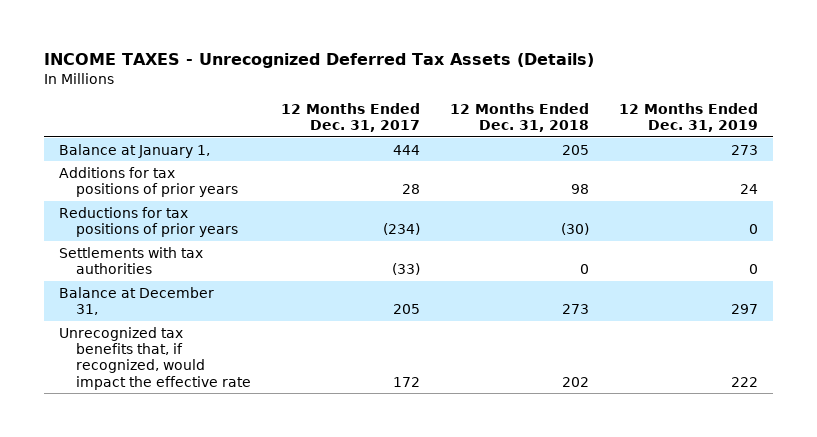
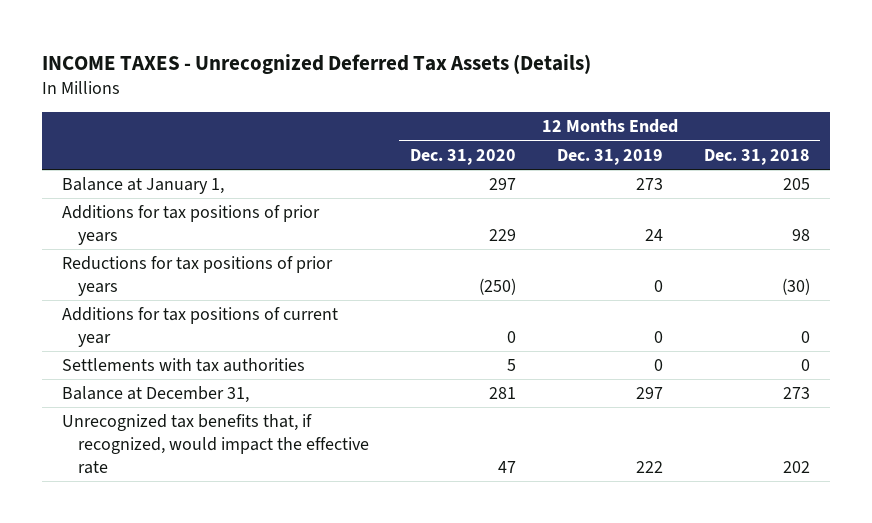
[281,102,421,133] 12 Months Ended Dec. 31, 2017 -> none
none -> [409,148,516,165] Dec. 31, 2020
none -> [62,307,339,348] Additions for tax positions of current year

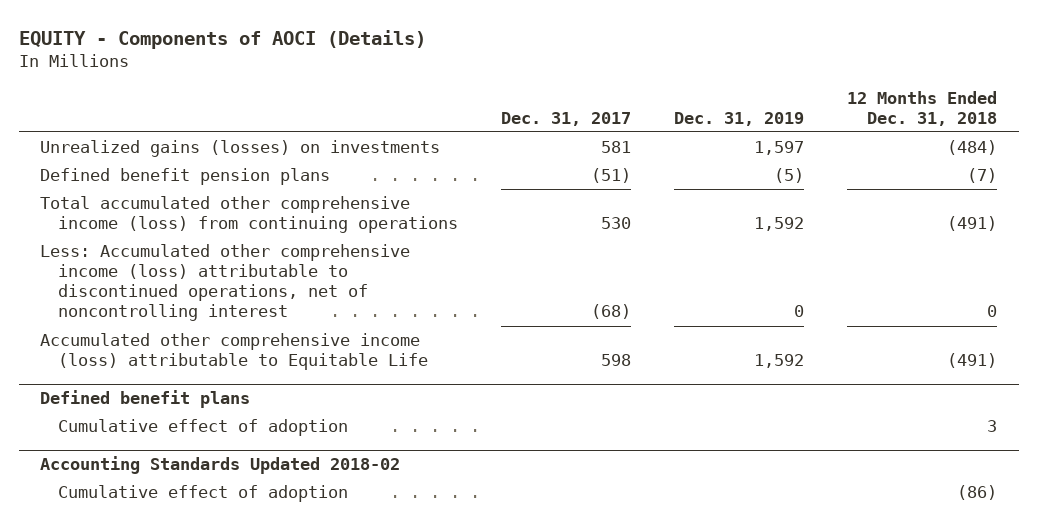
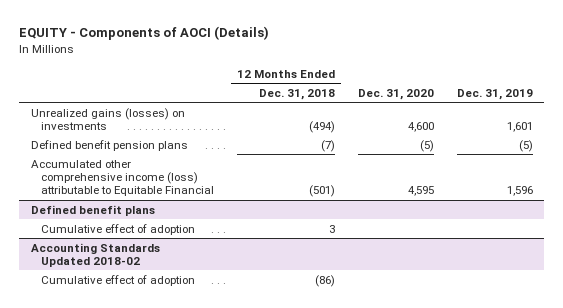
[501,111,632,126] Dec. 31, 2017 -> none
none -> [357,88,434,100] Dec. 31, 2020
[754,141,805,156] 1,597 -> [506,121,533,132] 1,601
[947,140,998,156] (484) -> [309,120,336,133] (494)
[40,196,459,234] Total accumulated other comprehensive income (loss) from continuing operations -> none
[40,244,411,322] Less: Accumulated other comprehensive income (loss) attributable to discontinued operations, net of noncontrolling interest -> none
[40,333,429,371] Accumulated other comprehensive income (loss) attributable to Equitable Life -> [30,159,215,197] Accumulated other comprehensive income (loss) attributable to Equitable Financial
[754,354,805,369] 1,592 -> [506,186,533,197] 1,596
[947,353,998,369] (491) -> [309,185,336,198] (501)

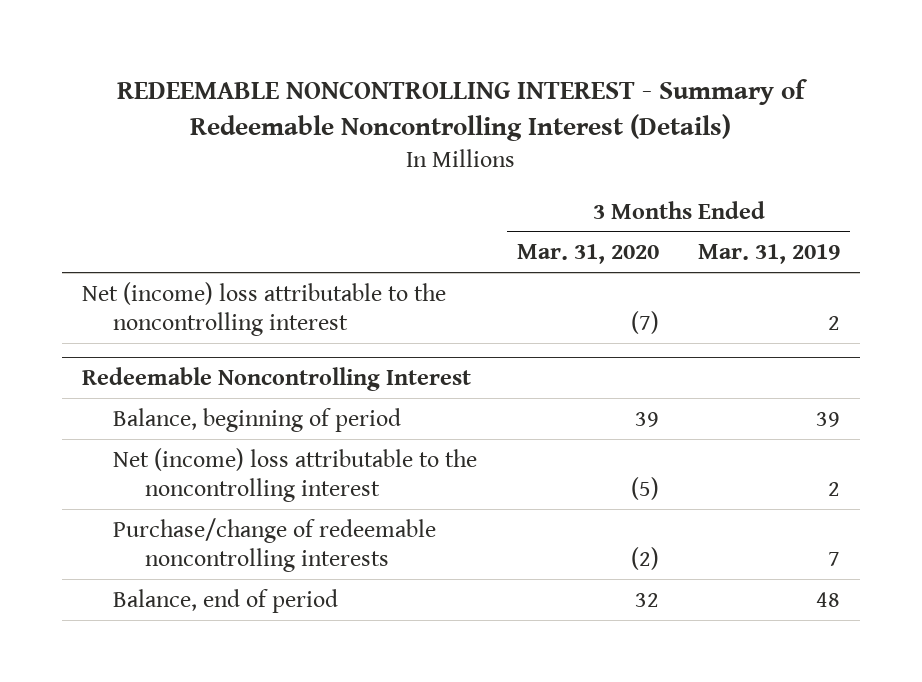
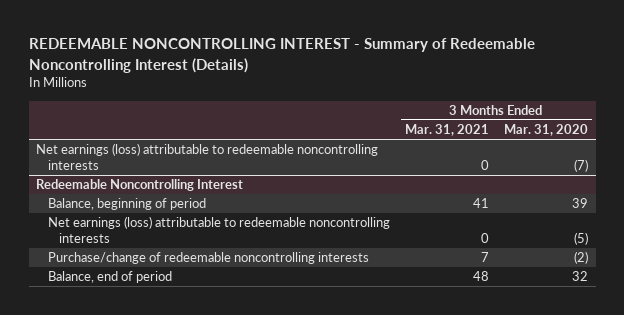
[698,244,841,265] Mar. 31, 2019 -> none
none -> [404,124,489,137] Mar. 31, 2021
[81,281,446,336] Net (income) loss attributable to the noncontrolling interest -> [36,143,379,171] Net earnings (loss) attributable to redeemable noncontrolling interests
[113,447,478,502] Net (income) loss attributable to the noncontrolling interest -> [47,216,390,244] Net earnings (loss) attributable to redeemable noncontrolling interests

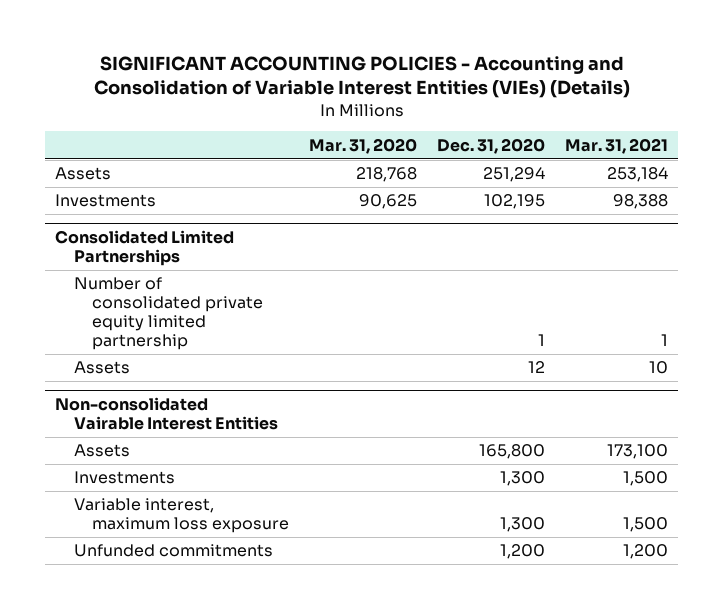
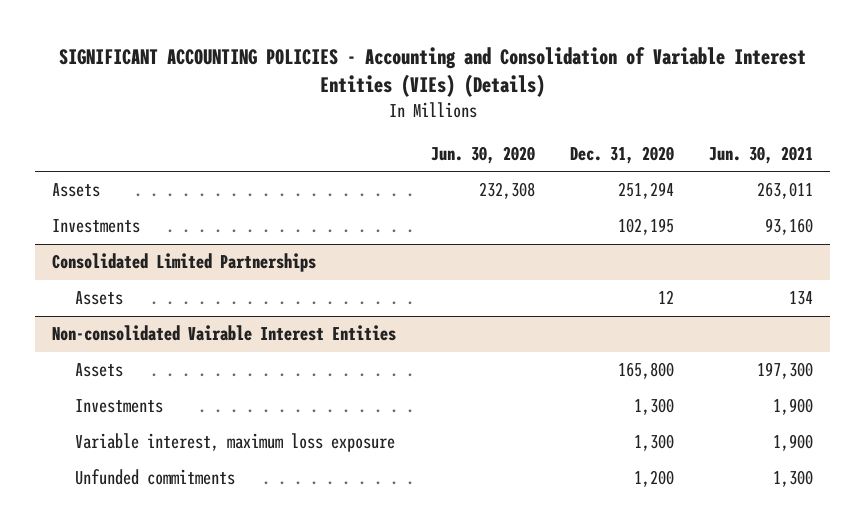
[309,137,418,154] Mar. 31, 2020 -> none
[565,137,669,154] Mar. 31, 2021 -> none
none -> [431,145,536,164] Jun. 30, 2020
none -> [708,145,813,164] Jun. 30, 2021
[73,277,264,351] Number of consolidated private equity limited partnership -> none

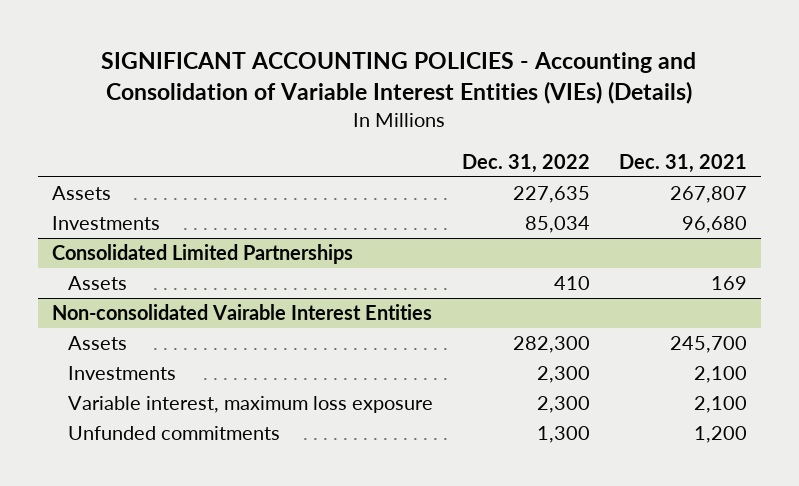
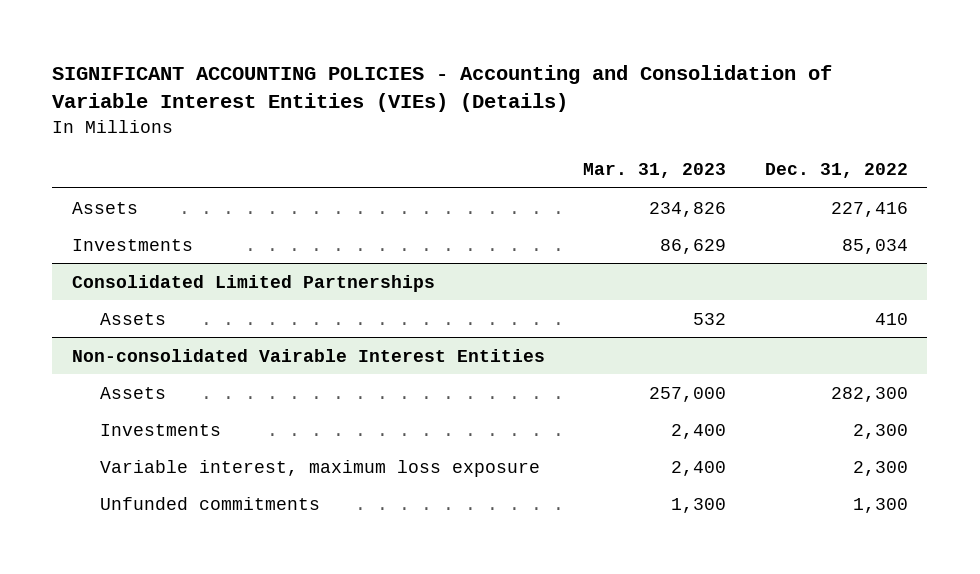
[618,154,747,174] Dec. 31, 2021 -> none
none -> [583,163,727,179] Mar. 31, 2023
[513,186,591,204] 227,635 -> [830,201,908,217] 227,416

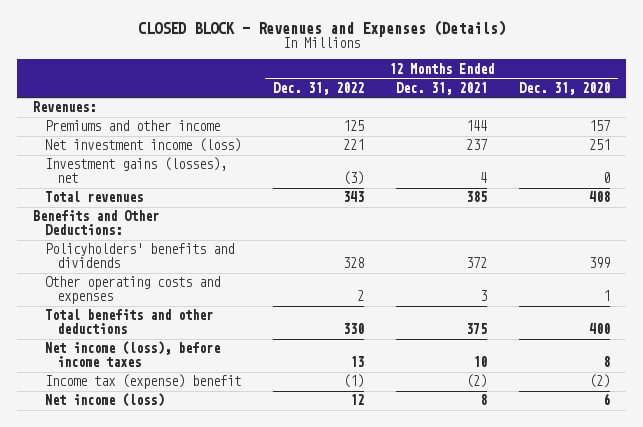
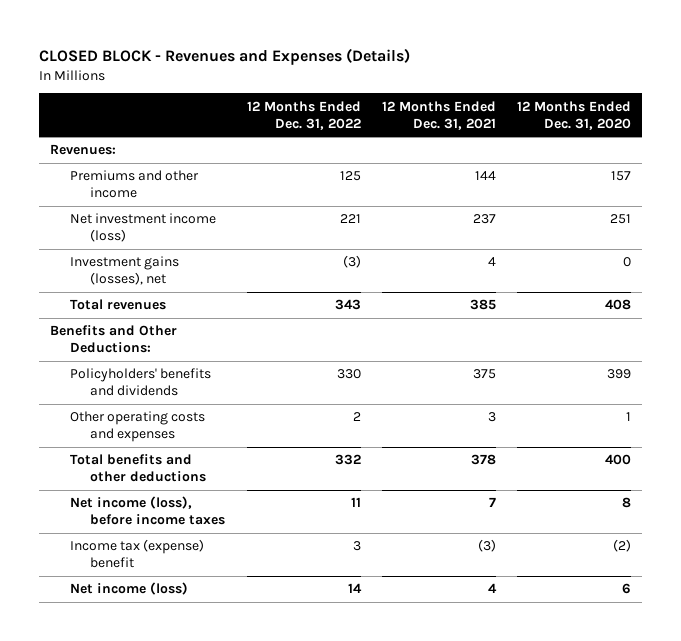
[342,257,364,269] 328 -> [336,369,361,380] 330
[466,257,488,269] 372 -> [473,369,497,380] 375
[342,323,364,335] 330 -> [334,454,361,466] 332
[466,323,488,335] 375 -> [471,454,497,466] 378
[349,356,364,368] 13 -> [350,497,361,508] 11
[473,356,488,368] 10 -> [489,497,497,508] 7
[342,374,364,389] (1) -> [352,541,361,552] 3
[466,374,488,389] (2) -> [478,539,497,553] (3)
[349,394,364,406] 12 -> [347,583,362,594] 14
[480,394,488,406] 8 -> [488,583,498,594] 4

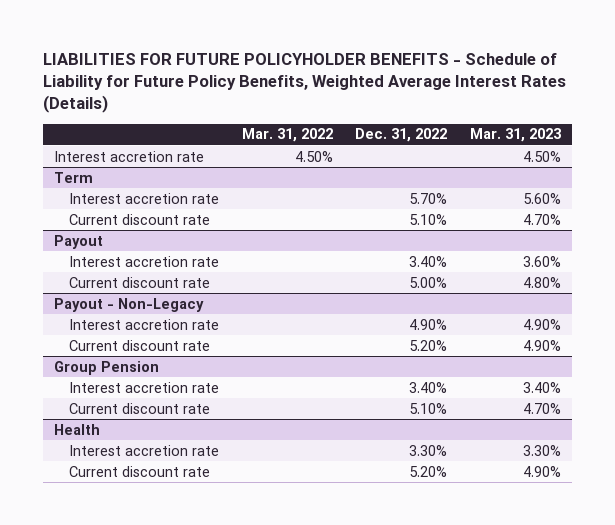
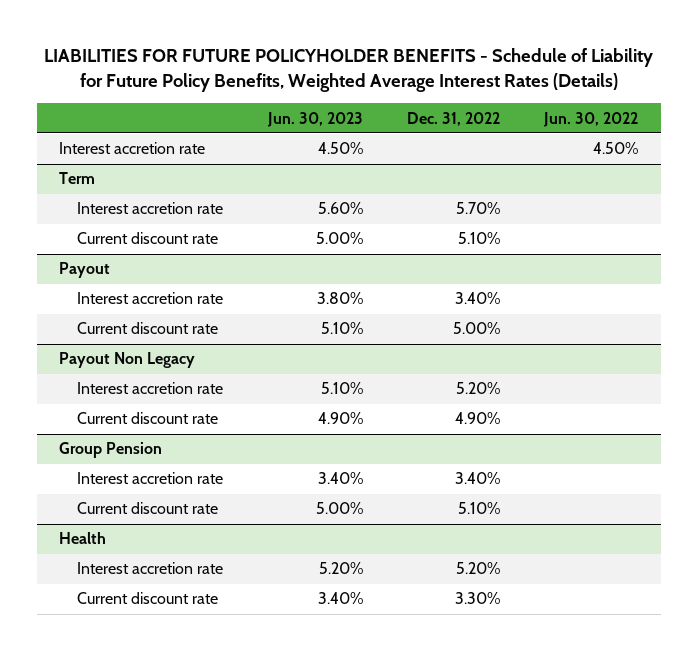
[241,128,333,143] Mar. 31, 2022 -> none
[470,128,562,143] Mar. 31, 2023 -> none
none -> [266,111,363,127] Jun. 30, 2023
none -> [543,111,639,127] Jun. 30, 2022
[53,297,204,312] Payout - Non-Legacy -> [59,352,196,369] Payout Non Legacy
[409,318,448,330] 4.90% -> [456,382,501,395] 5.20%
[409,339,448,351] 5.20% -> [455,412,501,425] 4.90%
[409,444,448,456] 3.30% -> [456,562,501,575] 5.20%
[409,465,448,477] 5.20% -> [455,592,501,605] 3.30%

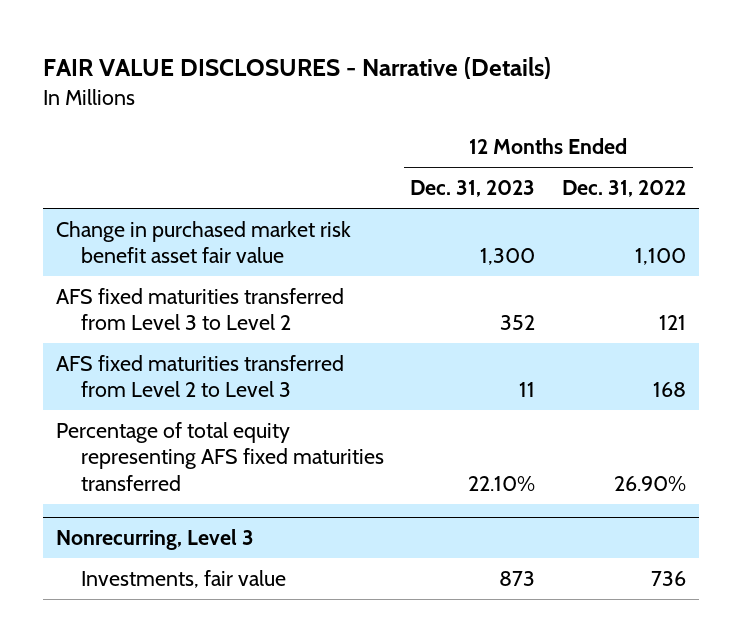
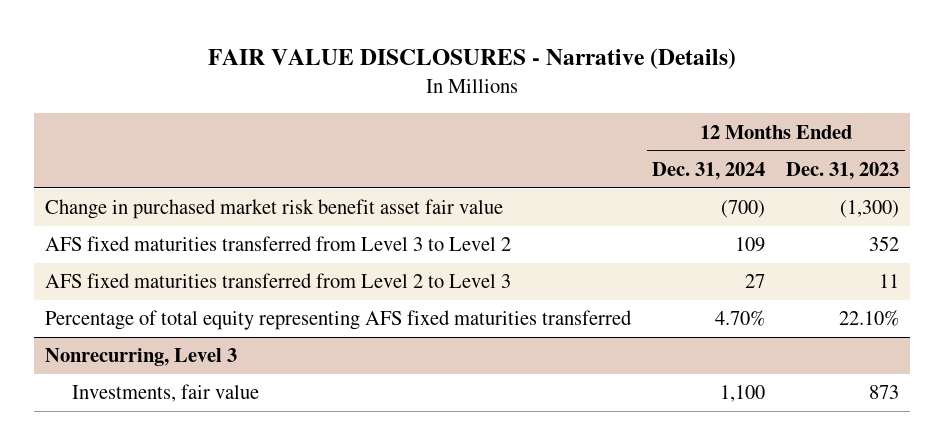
[561,179,686,197] Dec. 31, 2022 -> none
none -> [651,161,765,180] Dec. 31, 2024
[480,248,536,266] 1,300 -> [840,200,900,219] (1,300)

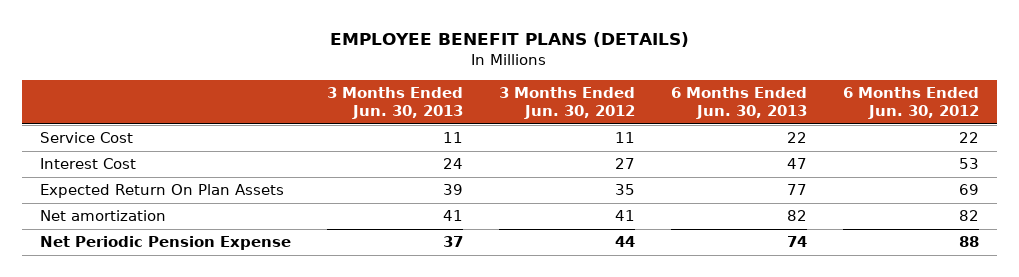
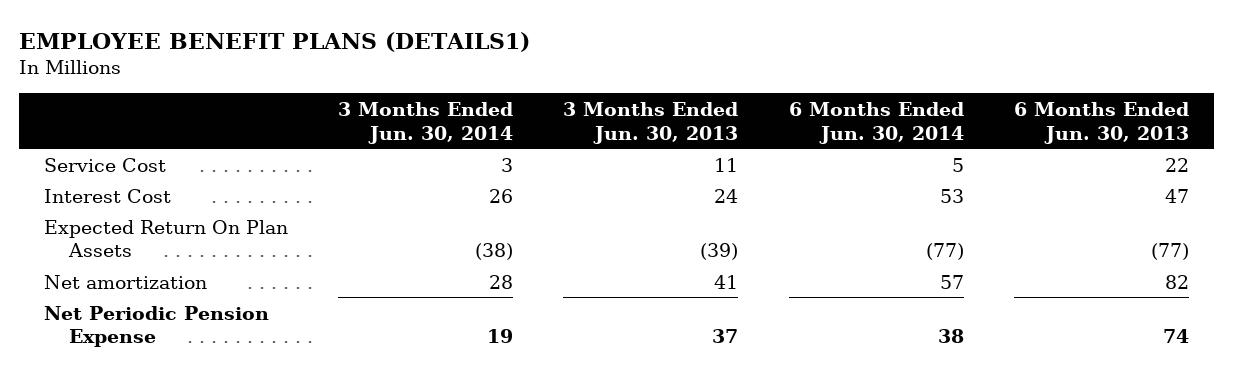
[330,32,690,48] EMPLOYEE BENEFIT PLANS (DETAILS) -> [18,31,530,52] EMPLOYEE BENEFIT PLANS (DETAILS1)
[498,87,635,120] 3 Months Ended Jun. 30, 2012 -> none
[842,87,979,120] 6 Months Ended Jun. 30, 2012 -> none
none -> [338,101,514,144] 3 Months Ended Jun. 30, 2014
none -> [788,101,964,144] 6 Months Ended Jun. 30, 2014
[443,184,464,196] 39 -> [700,243,739,261] (39)
[786,184,807,196] 77 -> [1150,243,1189,261] (77)

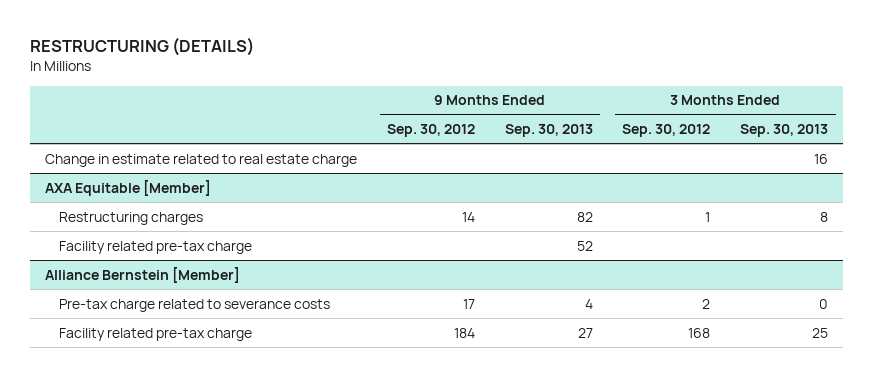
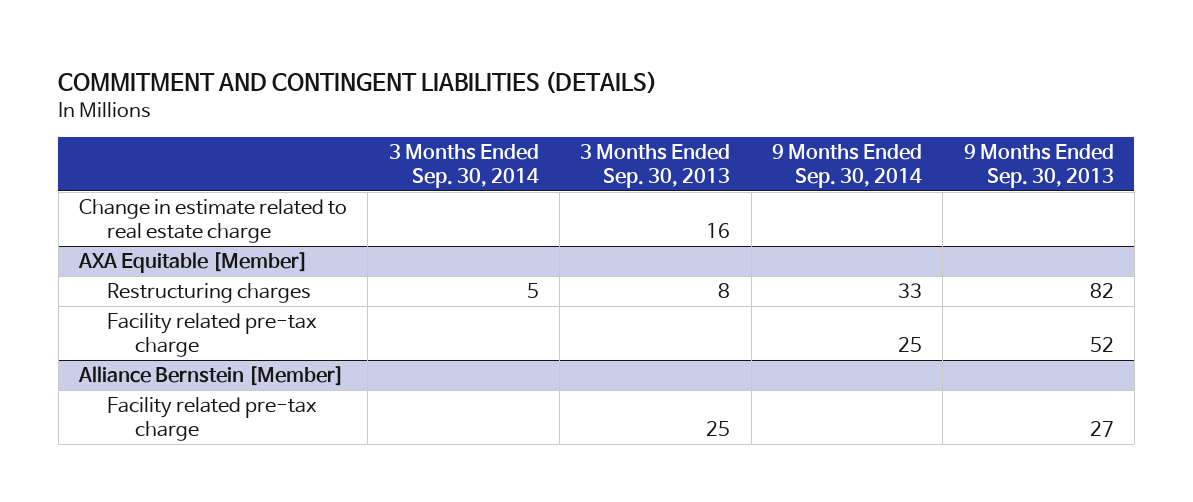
[30,37,255,57] RESTRUCTURING (DETAILS) -> [58,70,658,94] COMMITMENT AND CONTINGENT LIABILITIES (DETAILS)
[386,124,475,138] Sep. 30, 2012 -> none
[622,124,711,138] Sep. 30, 2012 -> none
none -> [388,144,539,188] 3 Months Ended Sep. 30, 2014
none -> [771,144,922,188] 9 Months Ended Sep. 30, 2014
[58,298,330,312] Pre-tax charge related to severance costs -> none

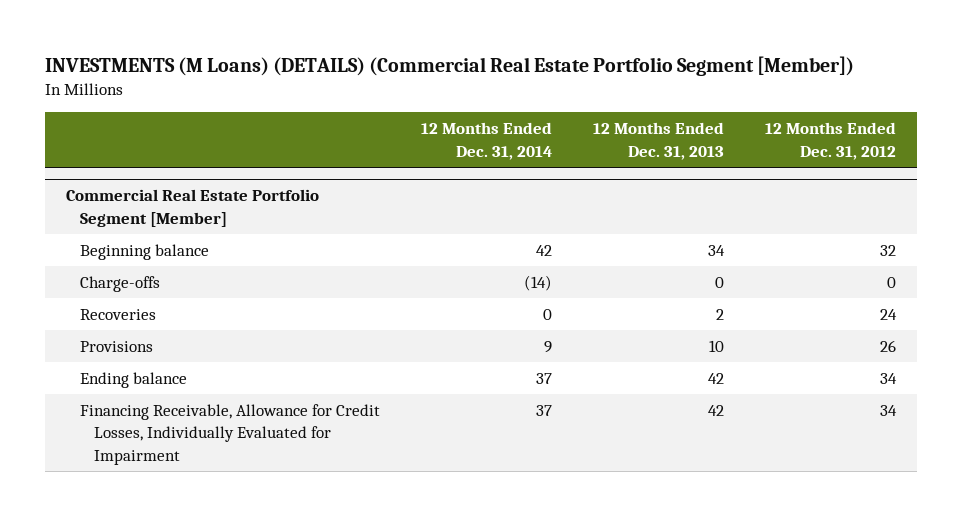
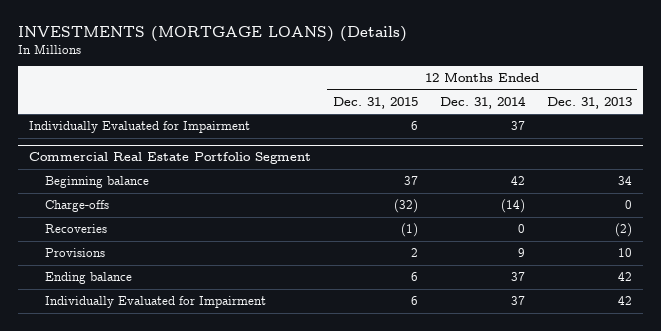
[45,55,855,76] INVESTMENTS (M Loans) (DETAILS) (Commercial Real Estate Portfolio Segment [Member]) -> [17,25,407,42] INVESTMENTS (MORTGAGE LOANS) (Details)
[764,122,896,160] 12 Months Ended Dec. 31, 2012 -> none
none -> [332,96,418,109] Dec. 31, 2015
none -> [28,121,250,134] Individually Evaluated for Impairment
[65,189,319,227] Commercial Real Estate Portfolio Segment [Member] -> [28,152,311,165] Commercial Real Estate Portfolio Segment
[715,309,724,321] 2 -> [614,223,632,238] (2)
[79,404,380,465] Financing Receivable, Allowance for Credit Losses, Individually Evaluated for Impairment -> [44,296,266,309] Individually Evaluated for Impairment

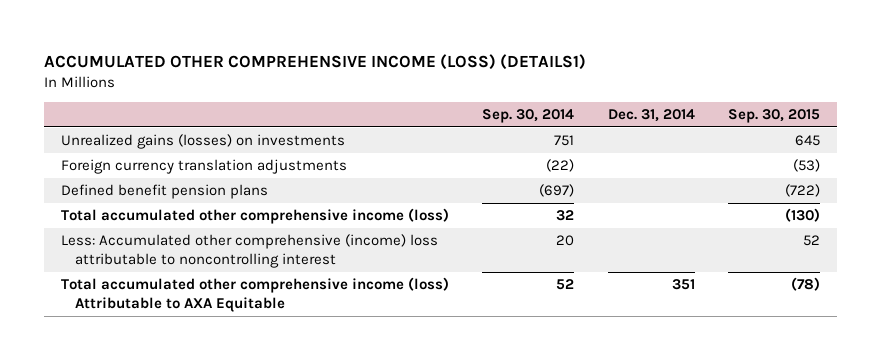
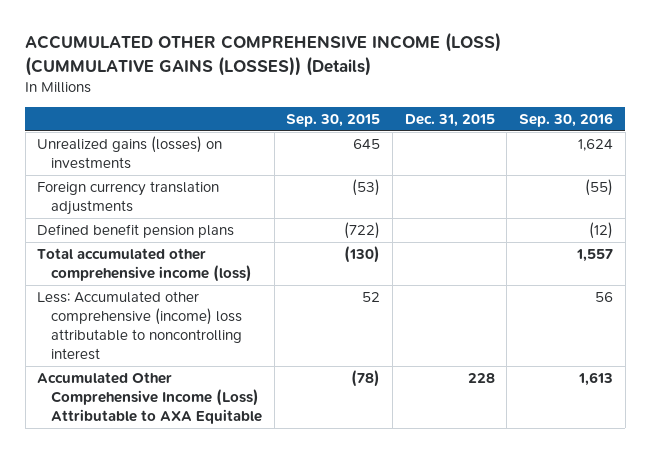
[44,54,587,71] ACCUMULATED OTHER COMPREHENSIVE INCOME (LOSS) (DETAILS1) -> [25,32,502,76] ACCUMULATED OTHER COMPREHENSIVE INCOME (LOSS) (CUMMULATIVE GAINS (LOSSES)) (Details)
[482,109,575,124] Sep. 30, 2014 -> none
[607,109,695,123] Dec. 31, 2014 -> none
none -> [404,114,495,128] Dec. 31, 2015
none -> [518,113,613,128] Sep. 30, 2016
[60,277,449,312] Total accumulated other comprehensive income (loss) Attributable to AXA Equitable -> [37,372,263,424] Accumulated Other Comprehensive Income (Loss) Attributable to AXA Equitable

